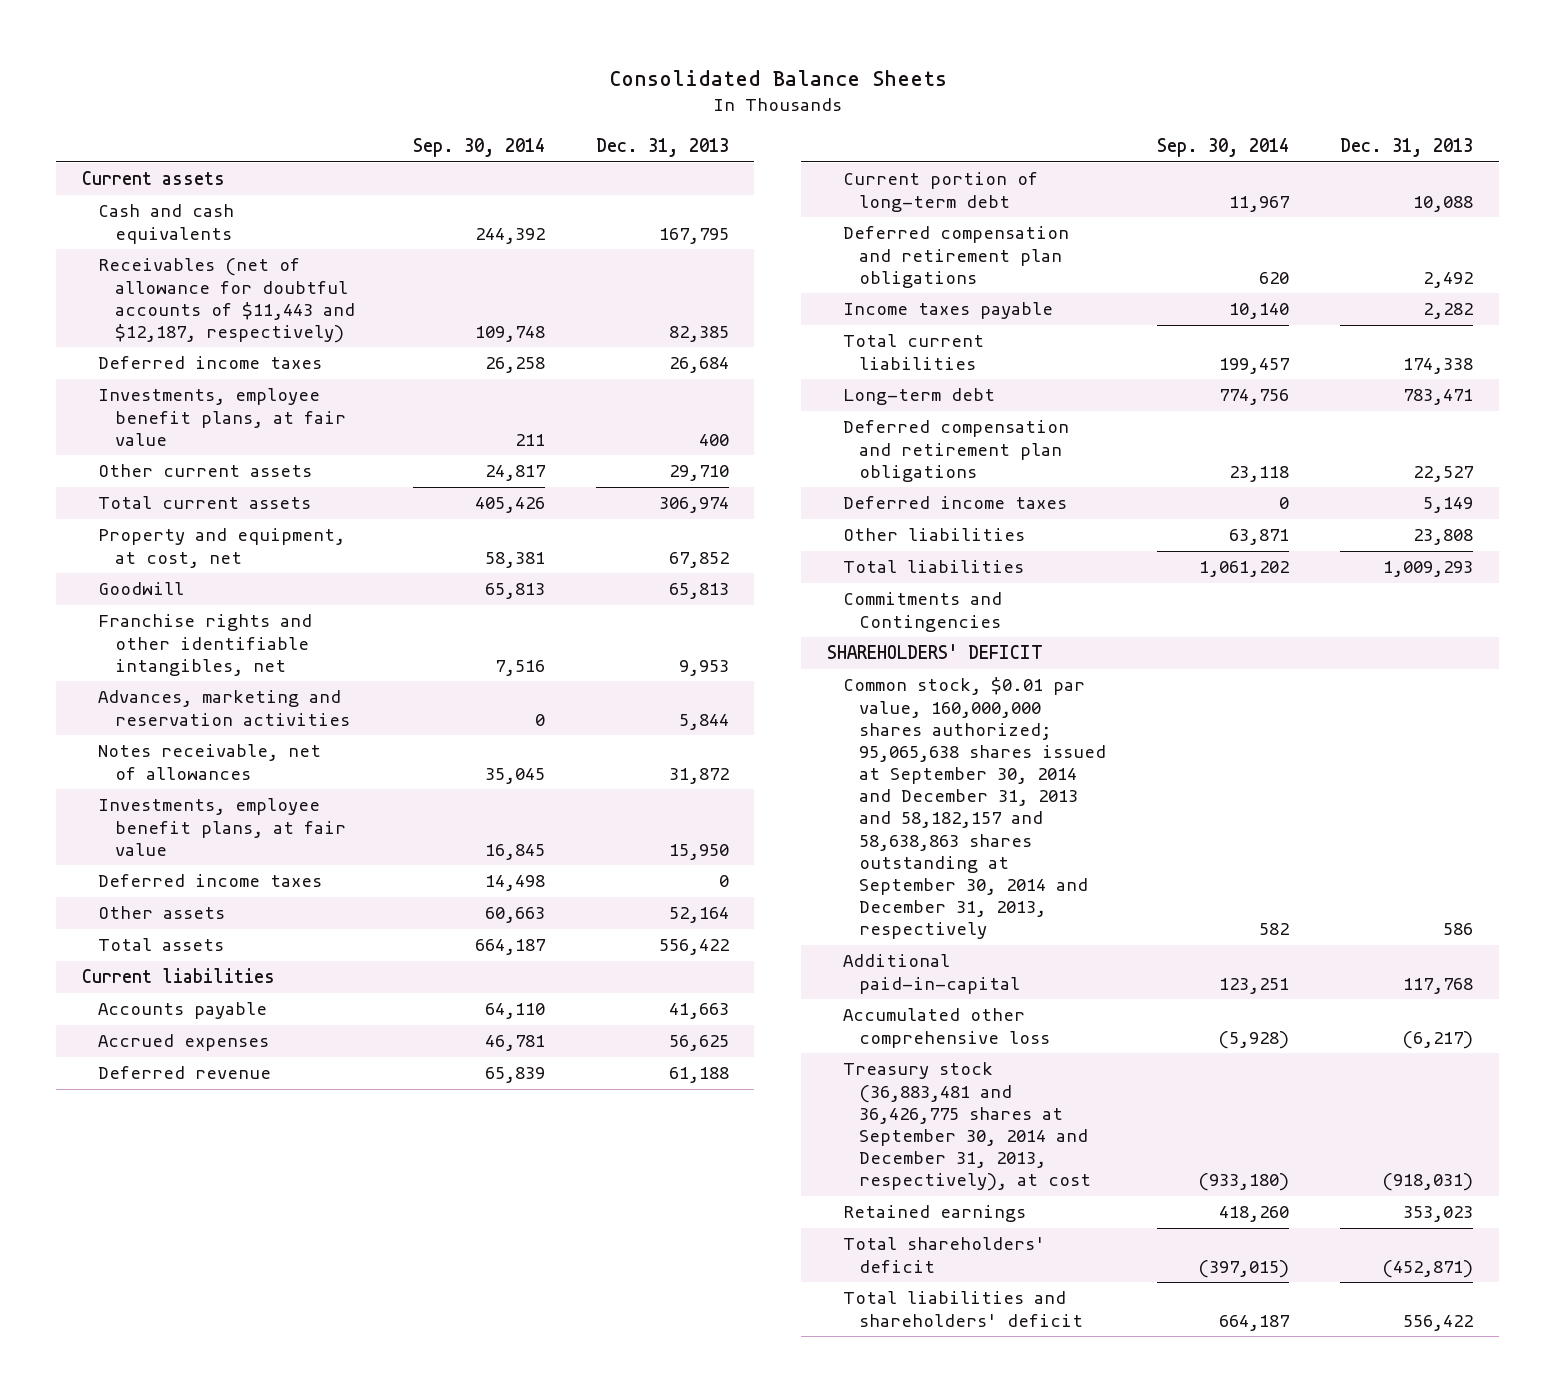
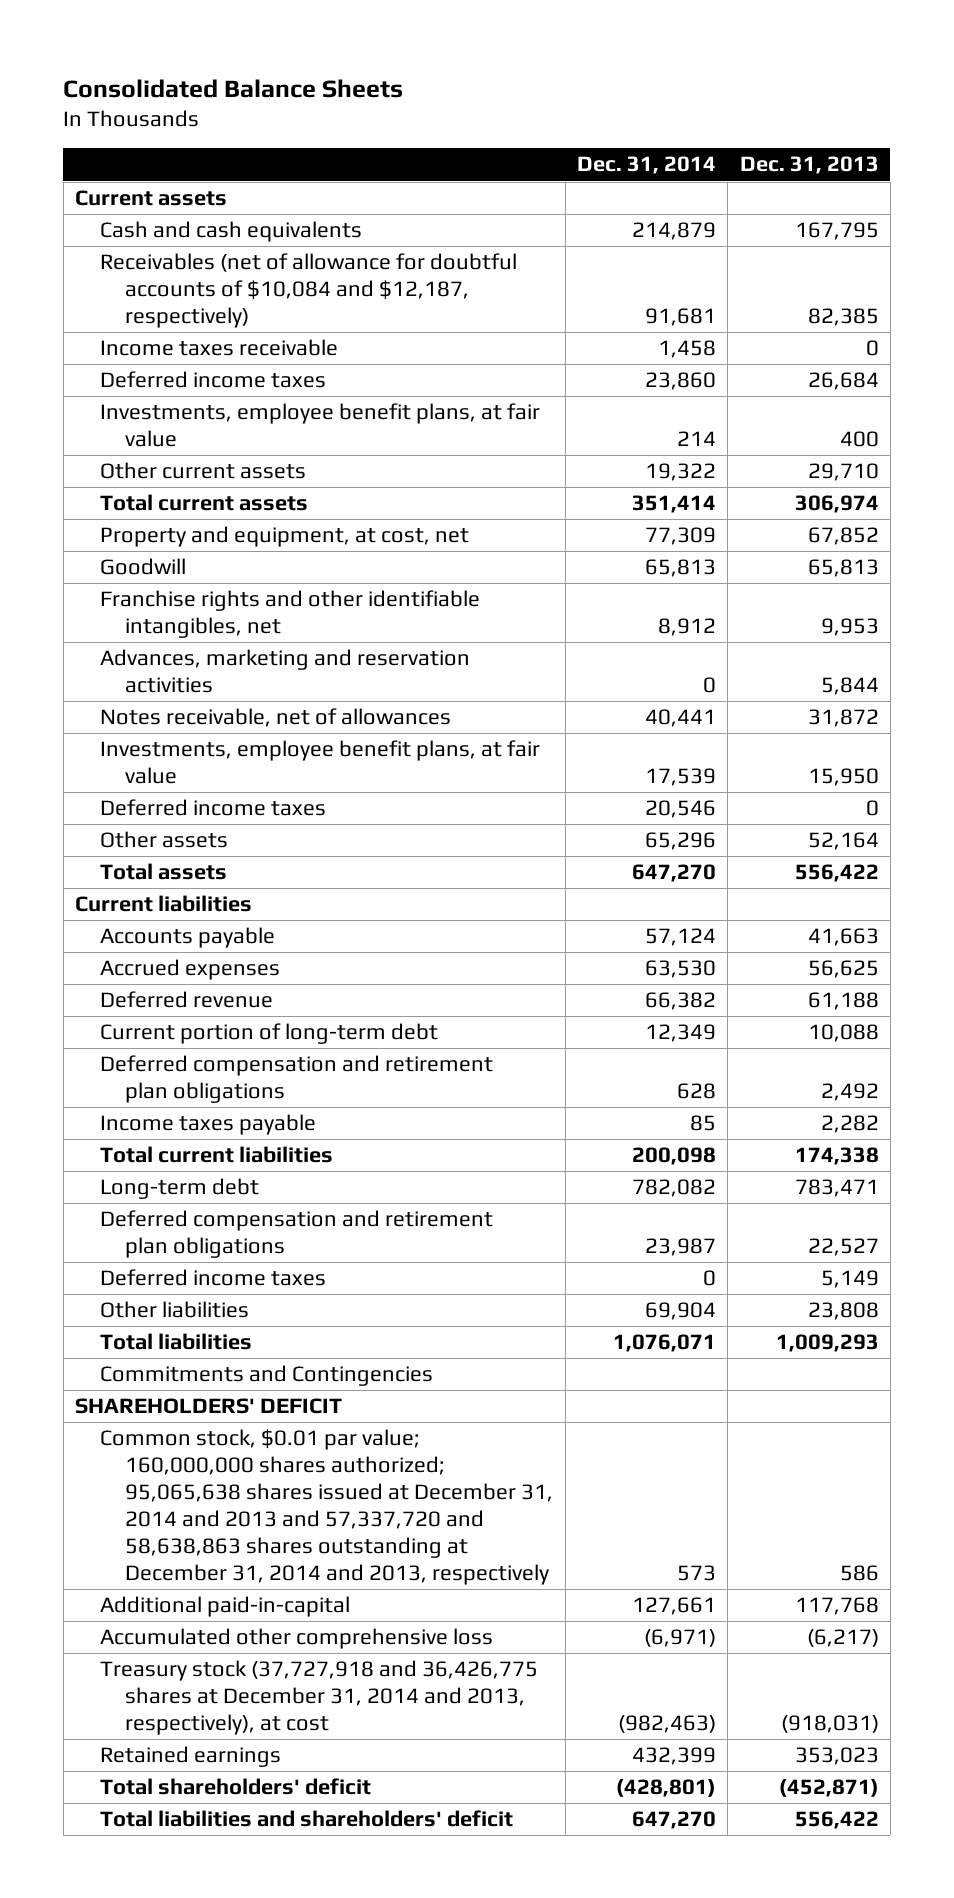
[412,138,545,158] Sep. 30, 2014 -> none
none -> [577,156,717,175] Dec. 31, 2014
[98,258,355,343] Receivables (net of allowance for doubtful accounts of $11,443 and $12,187, respectively) -> [100,253,518,329] Receivables (net of allowance for doubtful accounts of $10,084 and $12,187, respectively)
none -> [100,339,339,357] Income taxes receivable
[842,677,1107,940] Common stock, $0.01 par value, 160,000,000 shares authorized; 95,065,638 shares issued at September 30, 2014 and December 31, 2013 and 58,182,157 and 58,638,863 shares outstanding at September 30, 2014 and December 31, 2013, respectively -> [100,1429,554,1586] Common stock, $0.01 par value; 160,000,000 shares authorized; 95,065,638 shares issued at December 31, 2014 and 2013 and 57,337,720 and 58,638,863 shares outstanding at December 31, 2014 and 2013, respectively
[842,1062,1092,1192] Treasury stock (36,883,481 and 36,426,775 shares at September 30, 2014 and December 31, 2013, respectively), at cost -> [100,1660,539,1736] Treasury stock (37,727,918 and 36,426,775 shares at December 31, 2014 and 2013, respectively), at cost

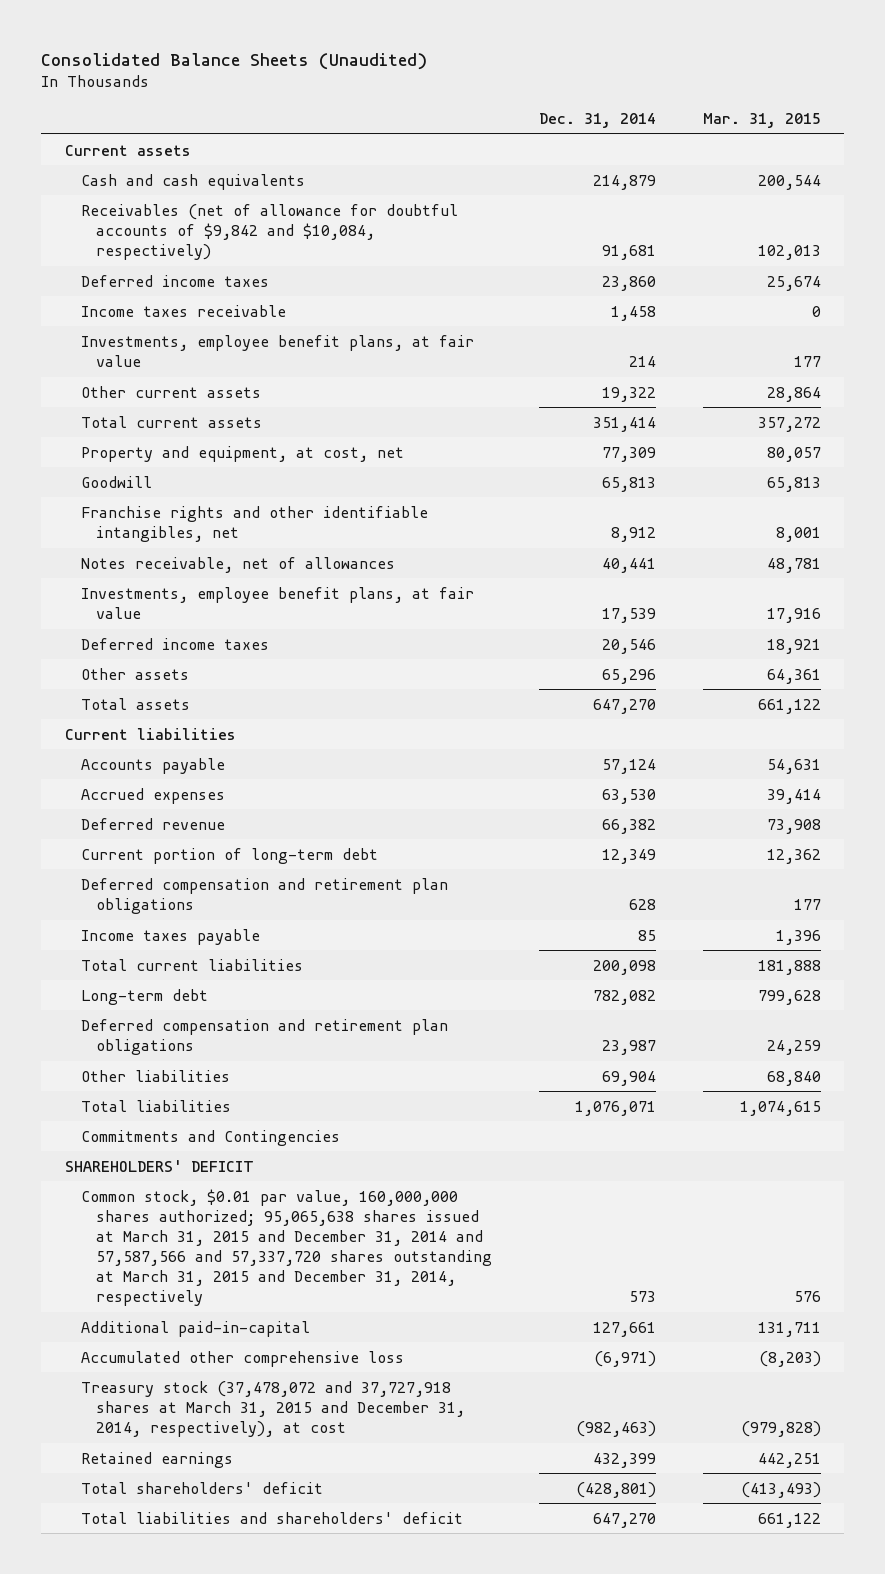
[63,78,404,98] Consolidated Balance Sheets -> [41,52,428,70] Consolidated Balance Sheets (Unaudited)
[739,156,879,175] Dec. 31, 2013 -> none
none -> [702,112,821,128] Mar. 31, 2015
[100,253,518,329] Receivables (net of allowance for doubtful accounts of $10,084 and $12,187, respectively) -> [80,203,458,260] Receivables (net of allowance for doubtful accounts of $9,842 and $10,084, respectively)
[100,339,339,357] Income taxes receivable -> [80,304,286,317] Income taxes receivable
[100,649,471,694] Advances, marketing and reservation activities -> none
[100,1269,327,1287] Deferred income taxes -> none
[100,1429,554,1586] Common stock, $0.01 par value; 160,000,000 shares authorized; 95,065,638 shares issued at December 31, 2014 and 2013 and 57,337,720 and 58,638,863 shares outstanding at December 31, 2014 and 2013, respectively -> [80,1188,493,1307] Common stock, $0.01 par value, 160,000,000 shares authorized; 95,065,638 shares issued at March 31, 2015 and December 31, 2014 and 57,587,566 and 57,337,720 shares outstanding at March 31, 2015 and December 31, 2014, respectively
[100,1660,539,1736] Treasury stock (37,727,918 and 36,426,775 shares at December 31, 2014 and 2013, respectively), at cost -> [80,1380,466,1437] Treasury stock (37,478,072 and 37,727,918 shares at March 31, 2015 and December 31, 2014, respectively), at cost

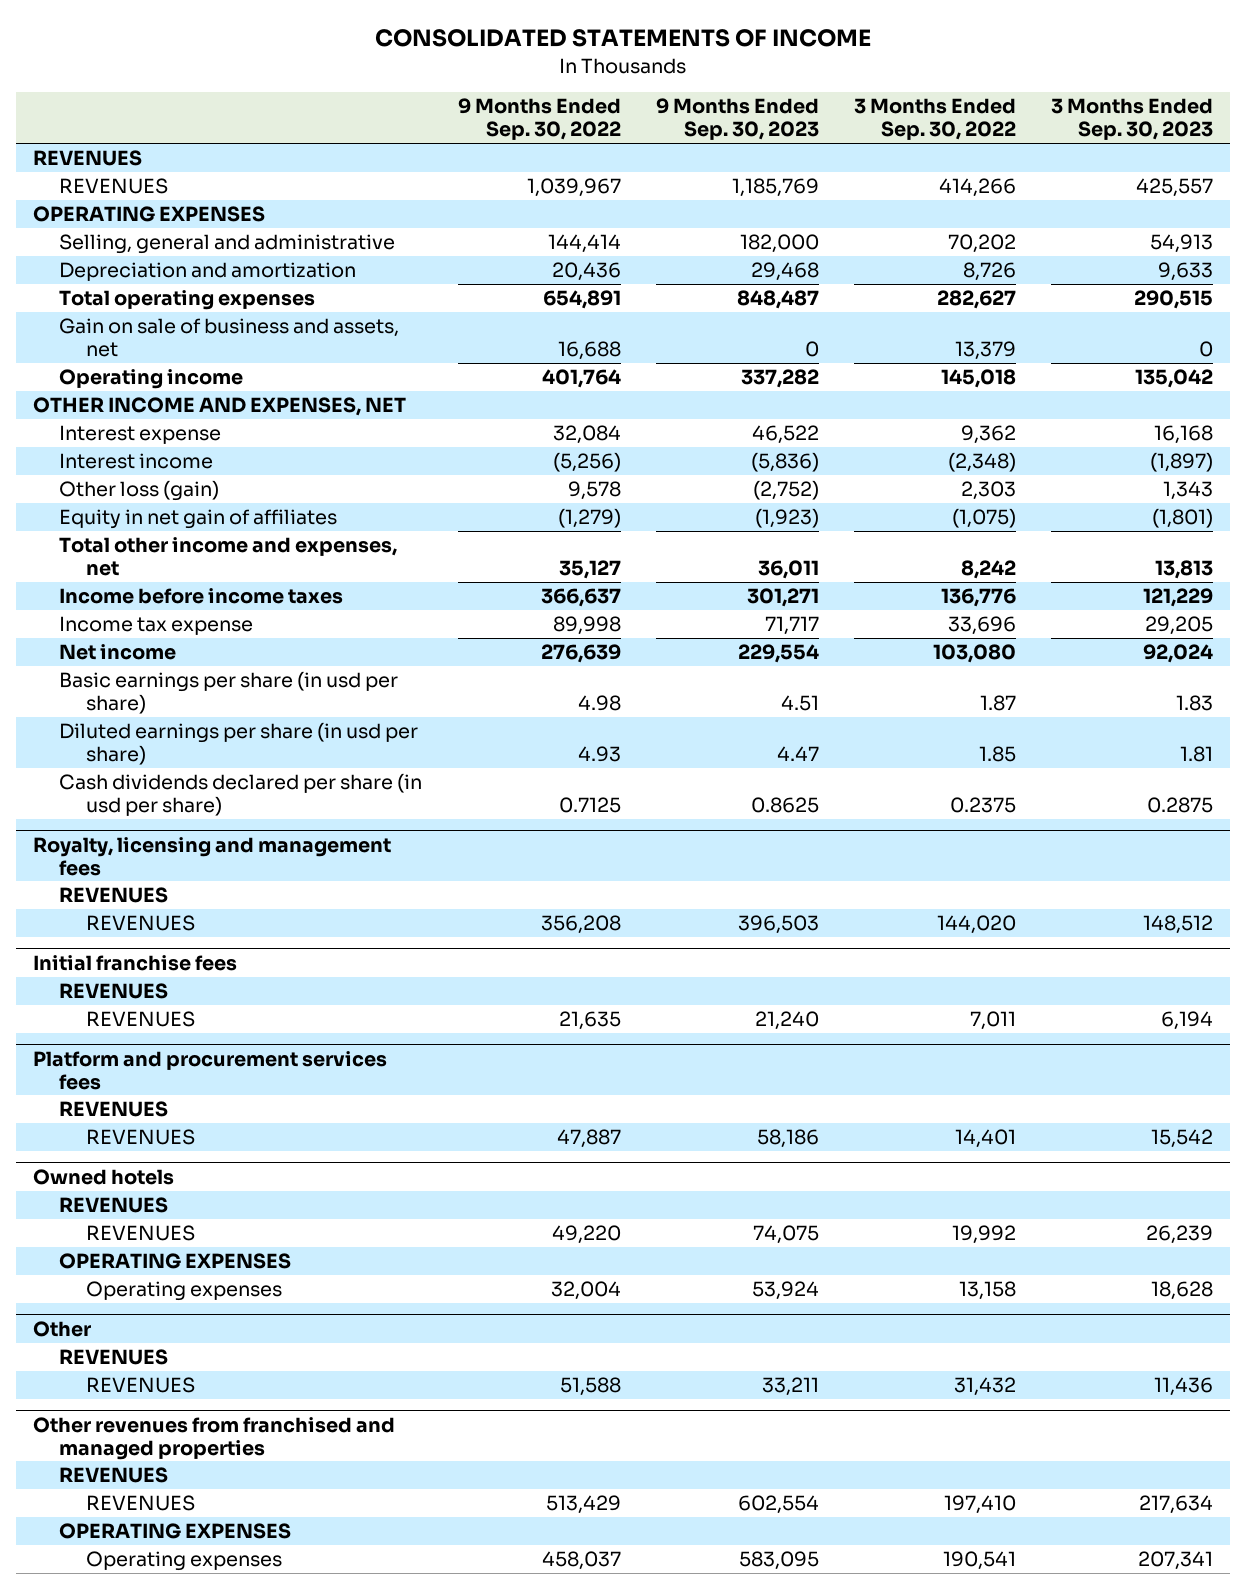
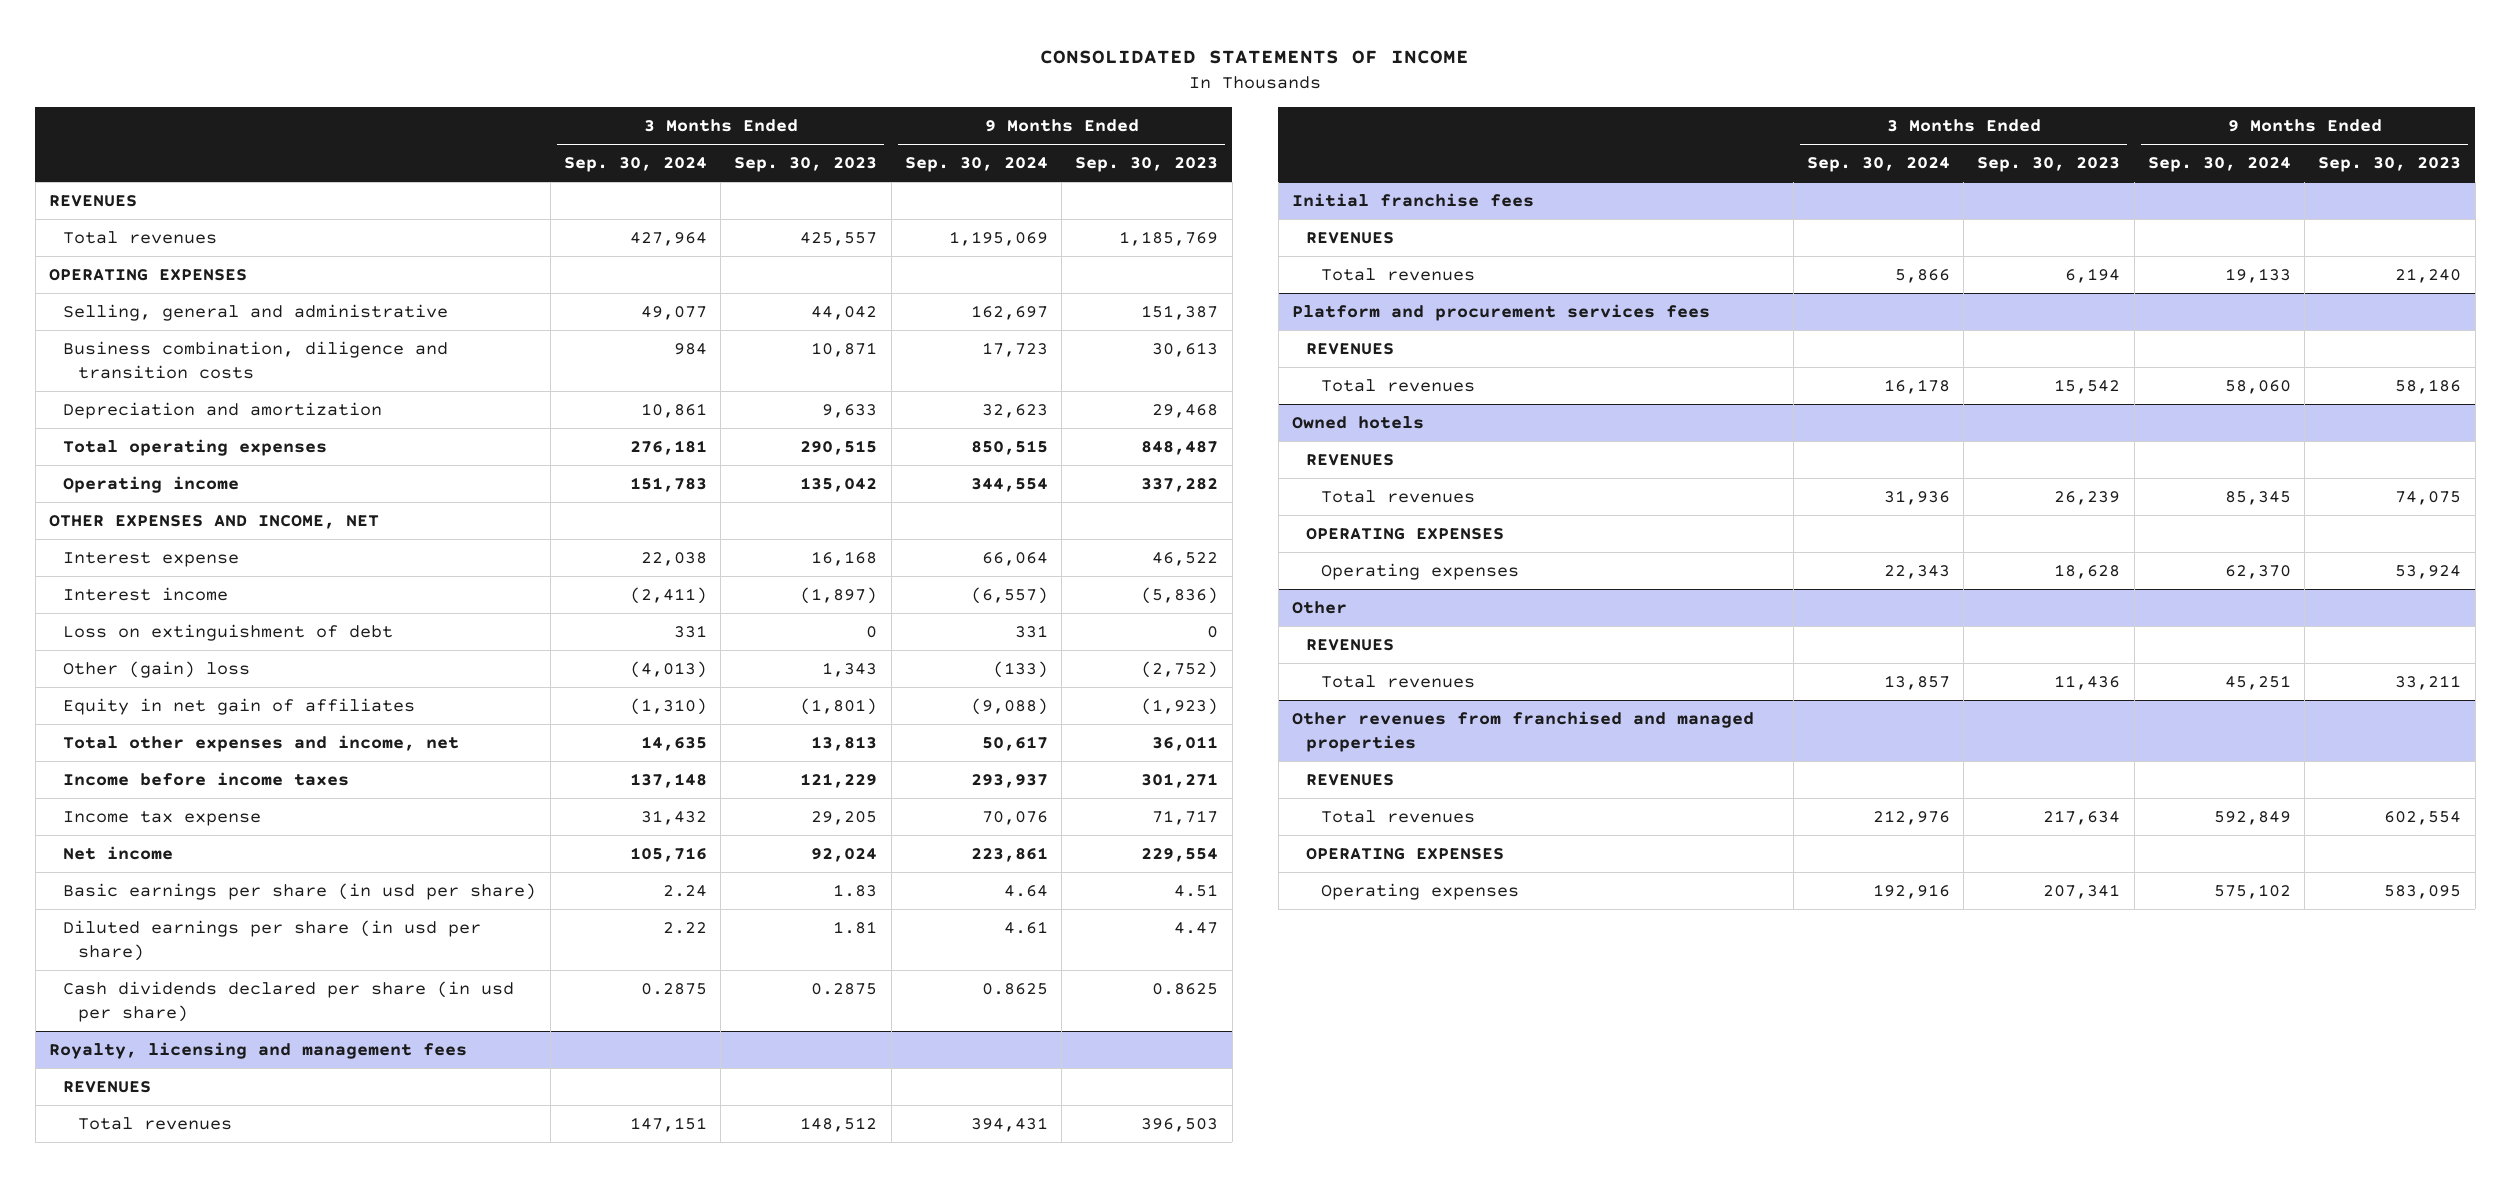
[457,98,621,141] 9 Months Ended Sep. 30, 2022 -> none
[853,98,1016,141] 3 Months Ended Sep. 30, 2022 -> none
none -> [563,157,707,173] Sep. 30, 2024
none -> [904,157,1048,173] Sep. 30, 2024
[59,178,169,195] REVENUES -> [63,231,218,245] Total revenues
[739,234,819,254] 182,000 -> [1141,305,1219,321] 151,387
[1149,234,1213,254] 54,913 -> [811,306,878,321] 44,042
none -> [63,341,449,379] Business combination, diligence and transition costs
[59,318,400,358] Gain on sale of business and assets, net -> none
[33,397,407,417] OTHER INCOME AND EXPENSES, NET -> [48,515,379,530] OTHER EXPENSES AND INCOME, NET
none -> [63,624,394,642] Loss on extinguishment of debt
[59,480,220,502] Other loss (gain) -> [63,661,251,679] Other (gain) loss
[59,537,398,577] Total other income and expenses, net -> [63,735,460,753] Total other expenses and income, net
[85,915,195,932] REVENUES -> [77,1117,232,1131] Total revenues
[85,1011,195,1028] REVENUES -> [1320,268,1475,282] Total revenues
[85,1129,195,1146] REVENUES -> [1320,379,1475,393] Total revenues
[85,1225,195,1242] REVENUES -> [1320,490,1475,504] Total revenues
[85,1377,195,1394] REVENUES -> [1320,675,1475,689] Total revenues
[85,1495,195,1512] REVENUES -> [1320,810,1475,824] Total revenues

